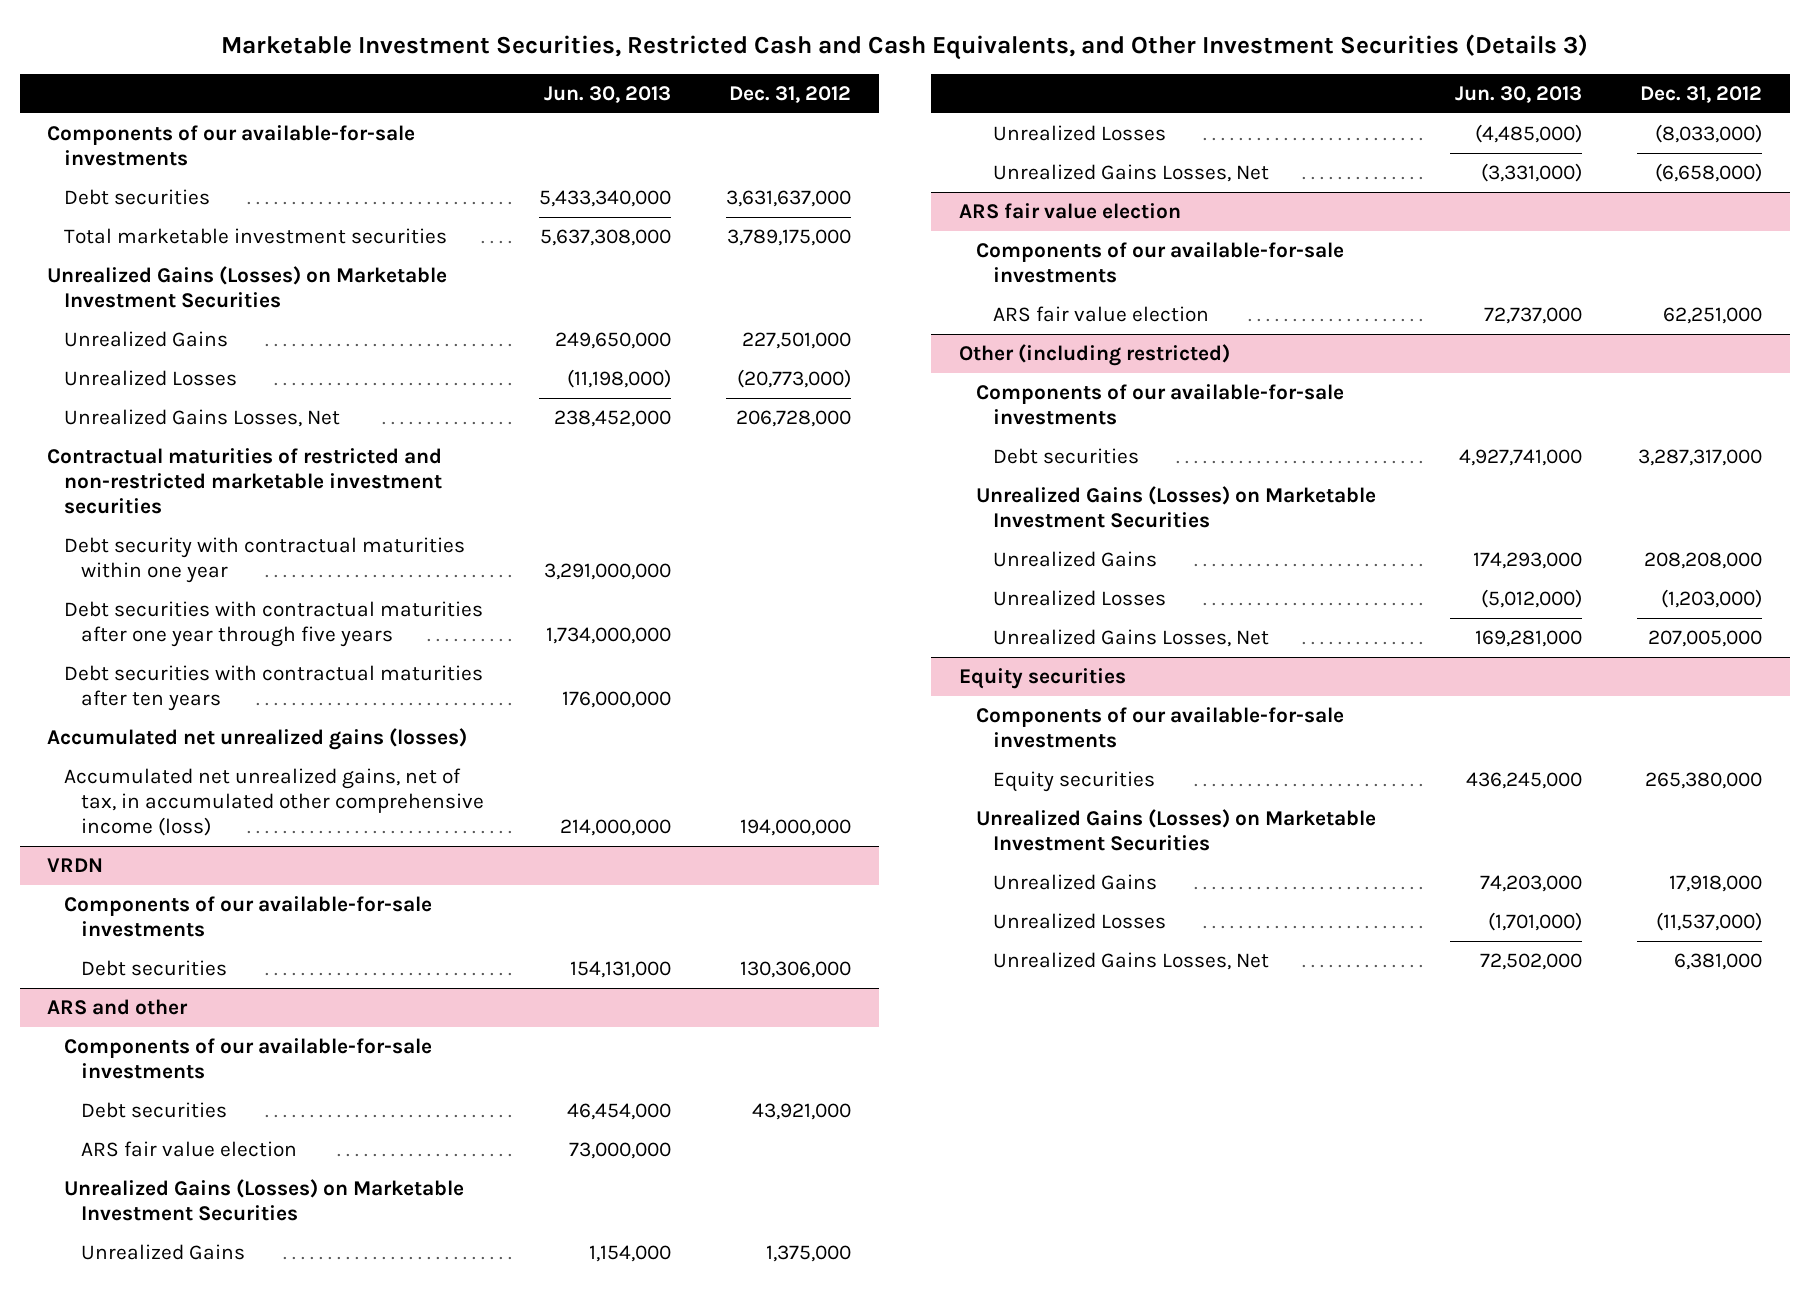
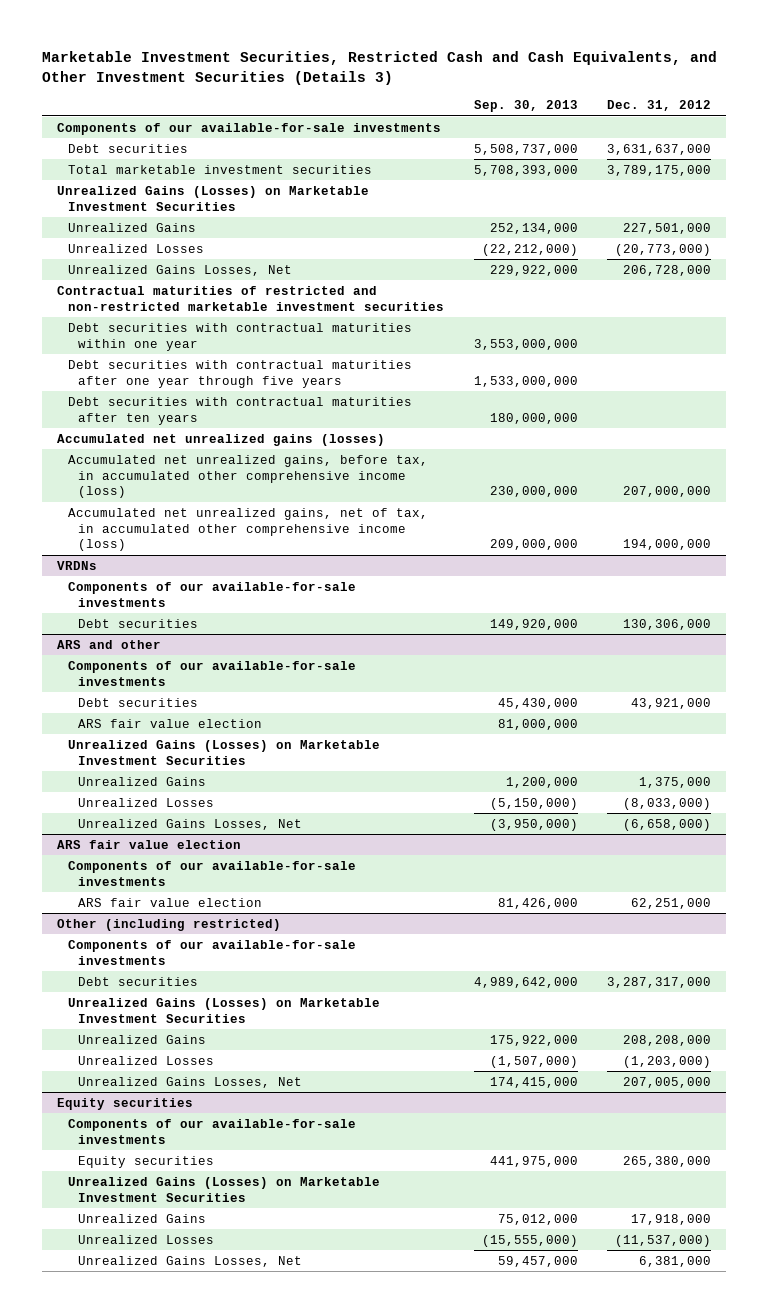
[544,86,672,104] Jun. 30, 2013 -> none
none -> [473,100,578,113] Sep. 30, 2013
[64,537,466,584] Debt security with contractual maturities within one year -> [67,322,412,351] Debt securities with contractual maturities within one year
none -> [67,454,428,499] Accumulated net unrealized gains, before tax, in accumulated other comprehensive income (loss)
[47,858,104,873] VRDN -> [57,560,98,570] VRDNs

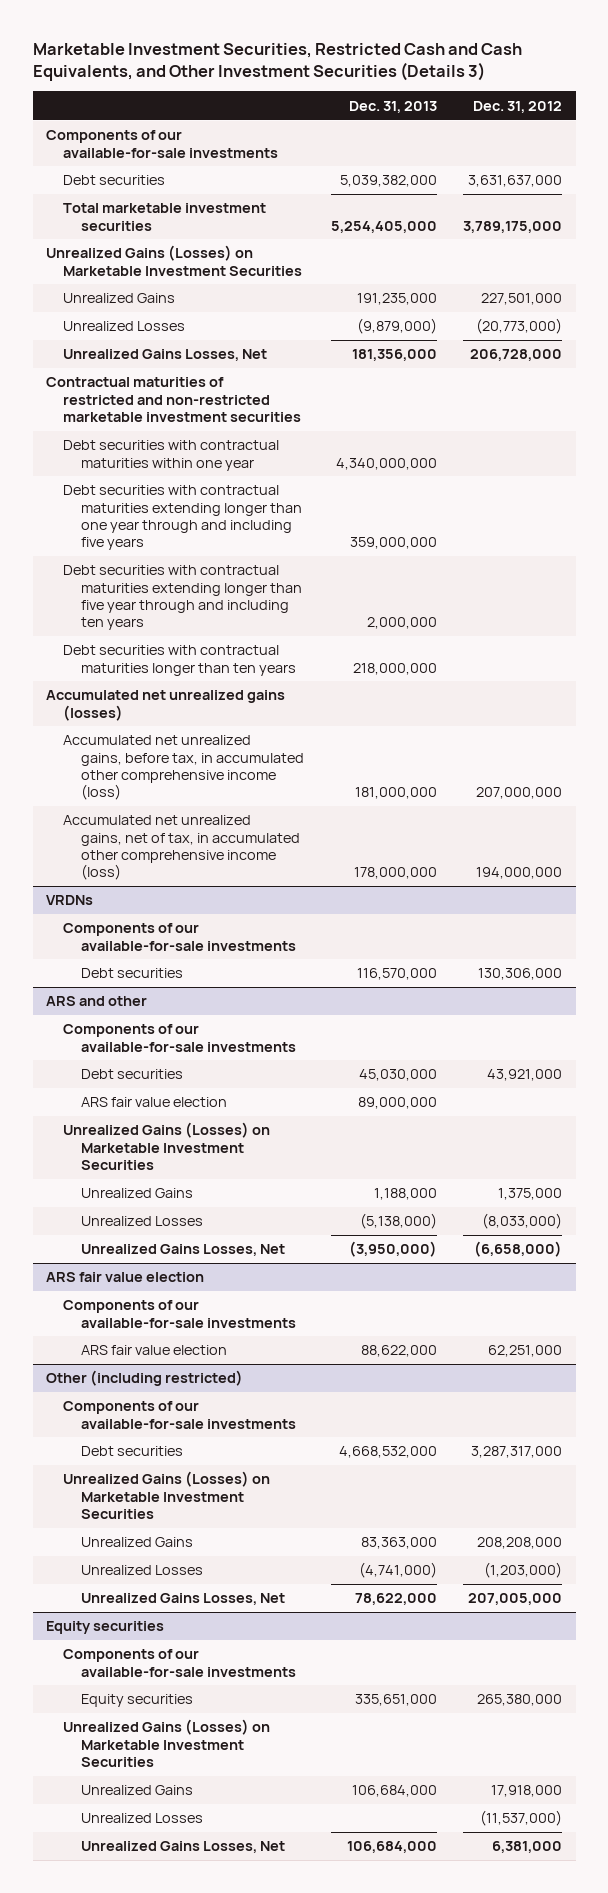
[473,100,578,113] Sep. 30, 2013 -> none
none -> [348,100,437,113] Dec. 31, 2013
[67,359,412,388] Debt securities with contractual maturities after one year through five years -> [63,485,302,550] Debt securities with contractual maturities extending longer than one year through and including five years
none -> [63,565,302,630] Debt securities with contractual maturities extending longer than five year through and including ten years
[67,396,412,425] Debt securities with contractual maturities after ten years -> [63,645,296,676] Debt securities with contractual maturities longer than ten years

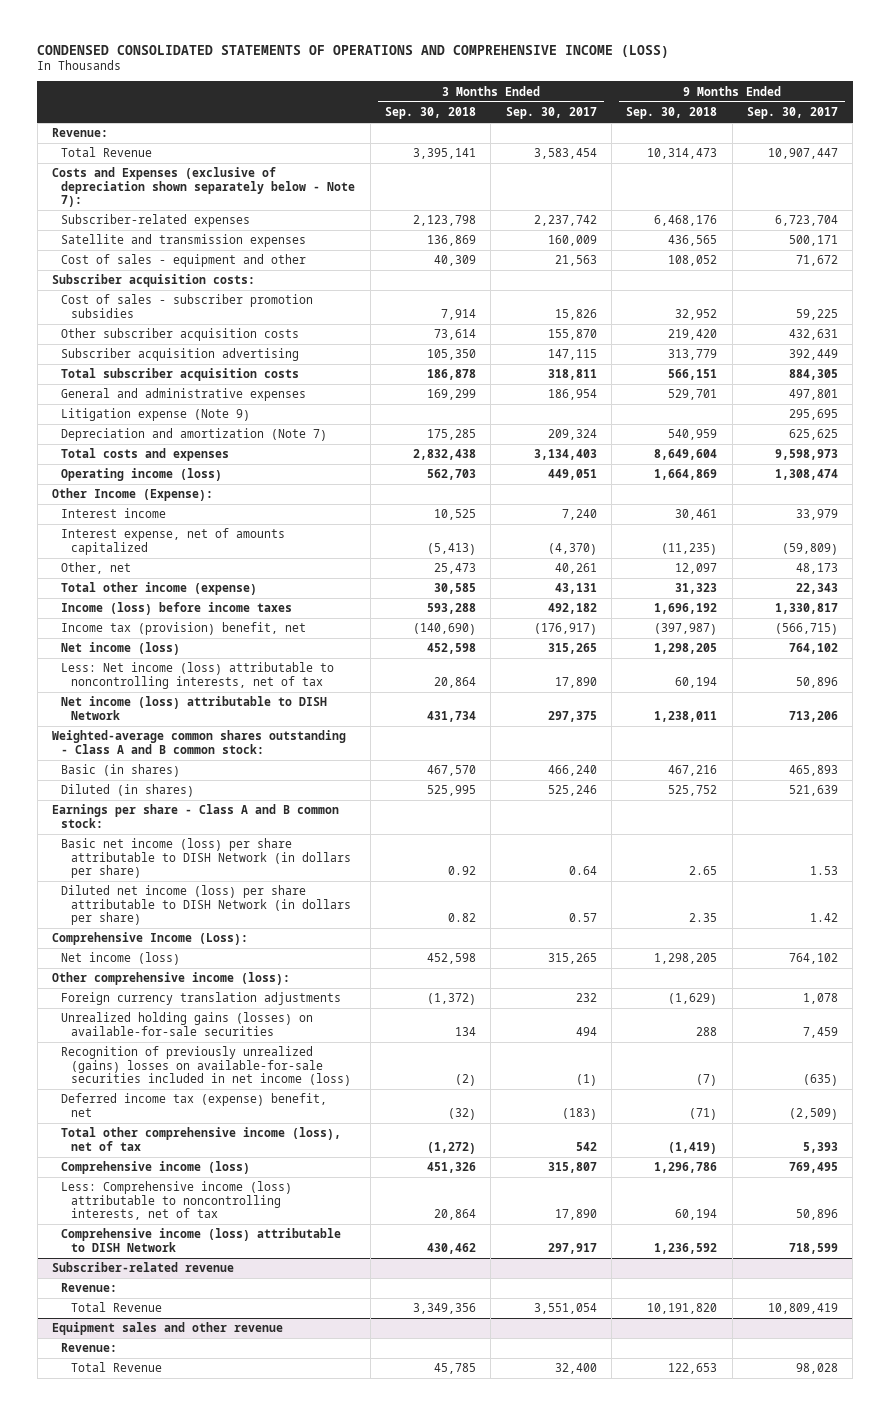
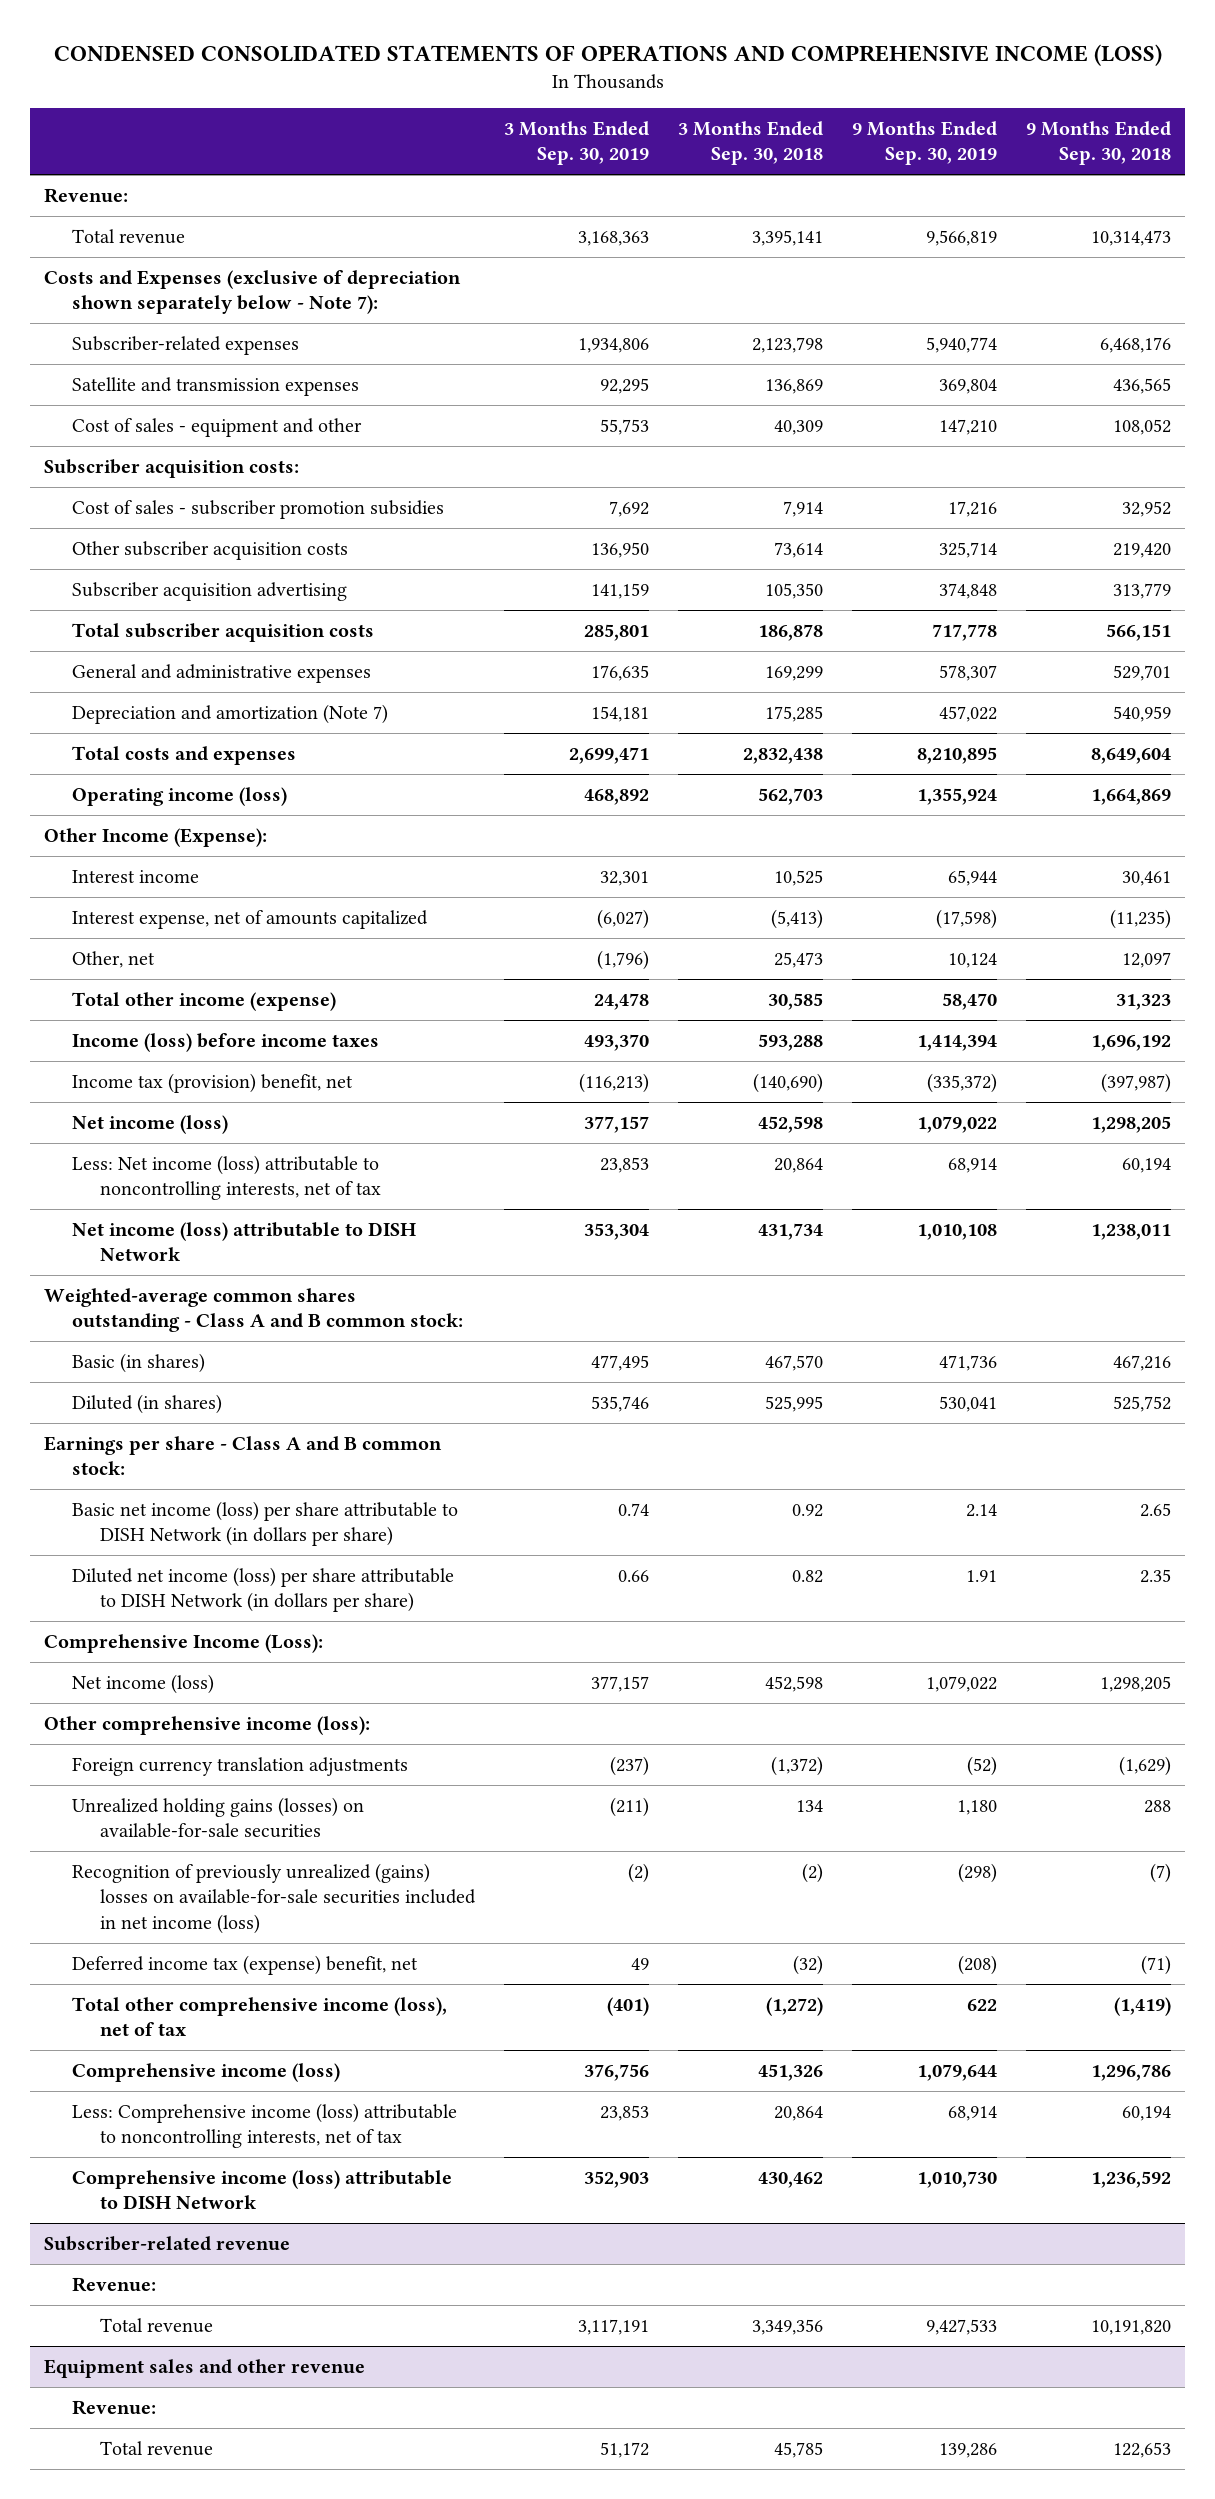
[505,107,597,120] Sep. 30, 2017 -> none
[746,107,838,120] Sep. 30, 2017 -> none
none -> [504,120,650,166] 3 Months Ended Sep. 30, 2019
none -> [851,120,997,166] 9 Months Ended Sep. 30, 2019
[61,147,153,158] Total Revenue -> [72,228,186,244] Total revenue
[61,408,251,422] Litigation expense (Note 9) -> none
[70,1302,162,1313] Total Revenue -> [100,2317,214,2333] Total revenue
[70,1362,162,1373] Total Revenue -> [100,2440,214,2456] Total revenue

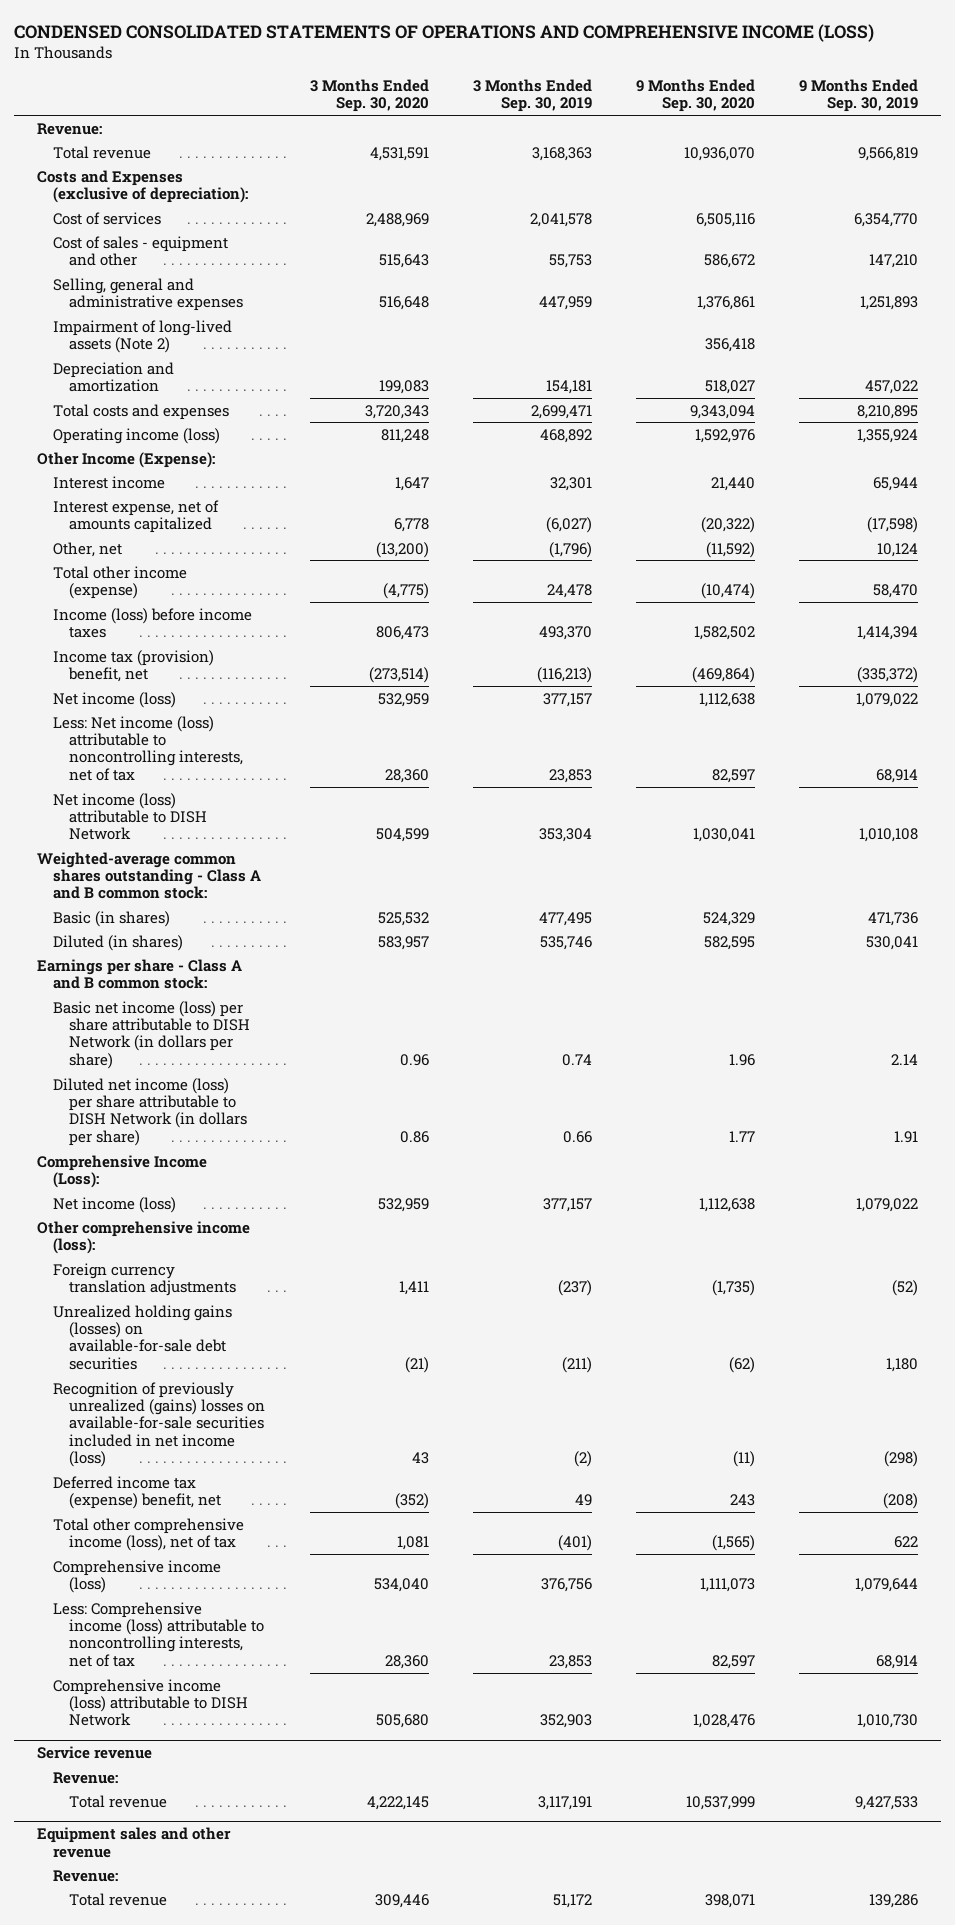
[677,120,823,166] 3 Months Ended Sep. 30, 2018 -> none
[1025,120,1171,166] 9 Months Ended Sep. 30, 2018 -> none
none -> [309,78,429,113] 3 Months Ended Sep. 30, 2020
none -> [636,78,756,113] 9 Months Ended Sep. 30, 2020
[72,335,300,355] Subscriber-related expenses -> none
[72,376,360,396] Satellite and transmission expenses -> none
[44,269,462,315] Costs and Expenses (exclusive of depreciation shown separately below - Note 7): -> [36,169,248,204] Costs and Expenses (exclusive of depreciation):
none -> [52,211,161,225] Cost of services
[44,458,300,478] Subscriber acquisition costs: -> none
[72,499,445,519] Cost of sales - subscriber promotion subsidies -> none
[72,540,349,560] Other subscriber acquisition costs -> none
[72,581,348,601] Subscriber acquisition advertising -> none
[72,622,375,642] Total subscriber acquisition costs -> none
[72,663,372,683] General and administrative expenses -> [52,277,244,312] Selling, general and administrative expenses
[591,664,650,681] 176,635 -> [538,296,592,311] 447,959
[938,664,997,681] 578,307 -> [860,296,919,311] 1,251,893
none -> [52,319,232,354] Impairment of long-lived assets (Note 2)
[72,703,389,724] Depreciation and amortization (Note 7) -> [52,361,174,393] Depreciation and amortization
[72,1796,365,1839] Unrealized holding gains (losses) on available-for-sale securities -> [52,1304,232,1370] Unrealized holding gains (losses) on available-for-sale debt securities
[44,2235,291,2251] Subscriber-related revenue -> none
none -> [36,1746,152,1760] Service revenue

